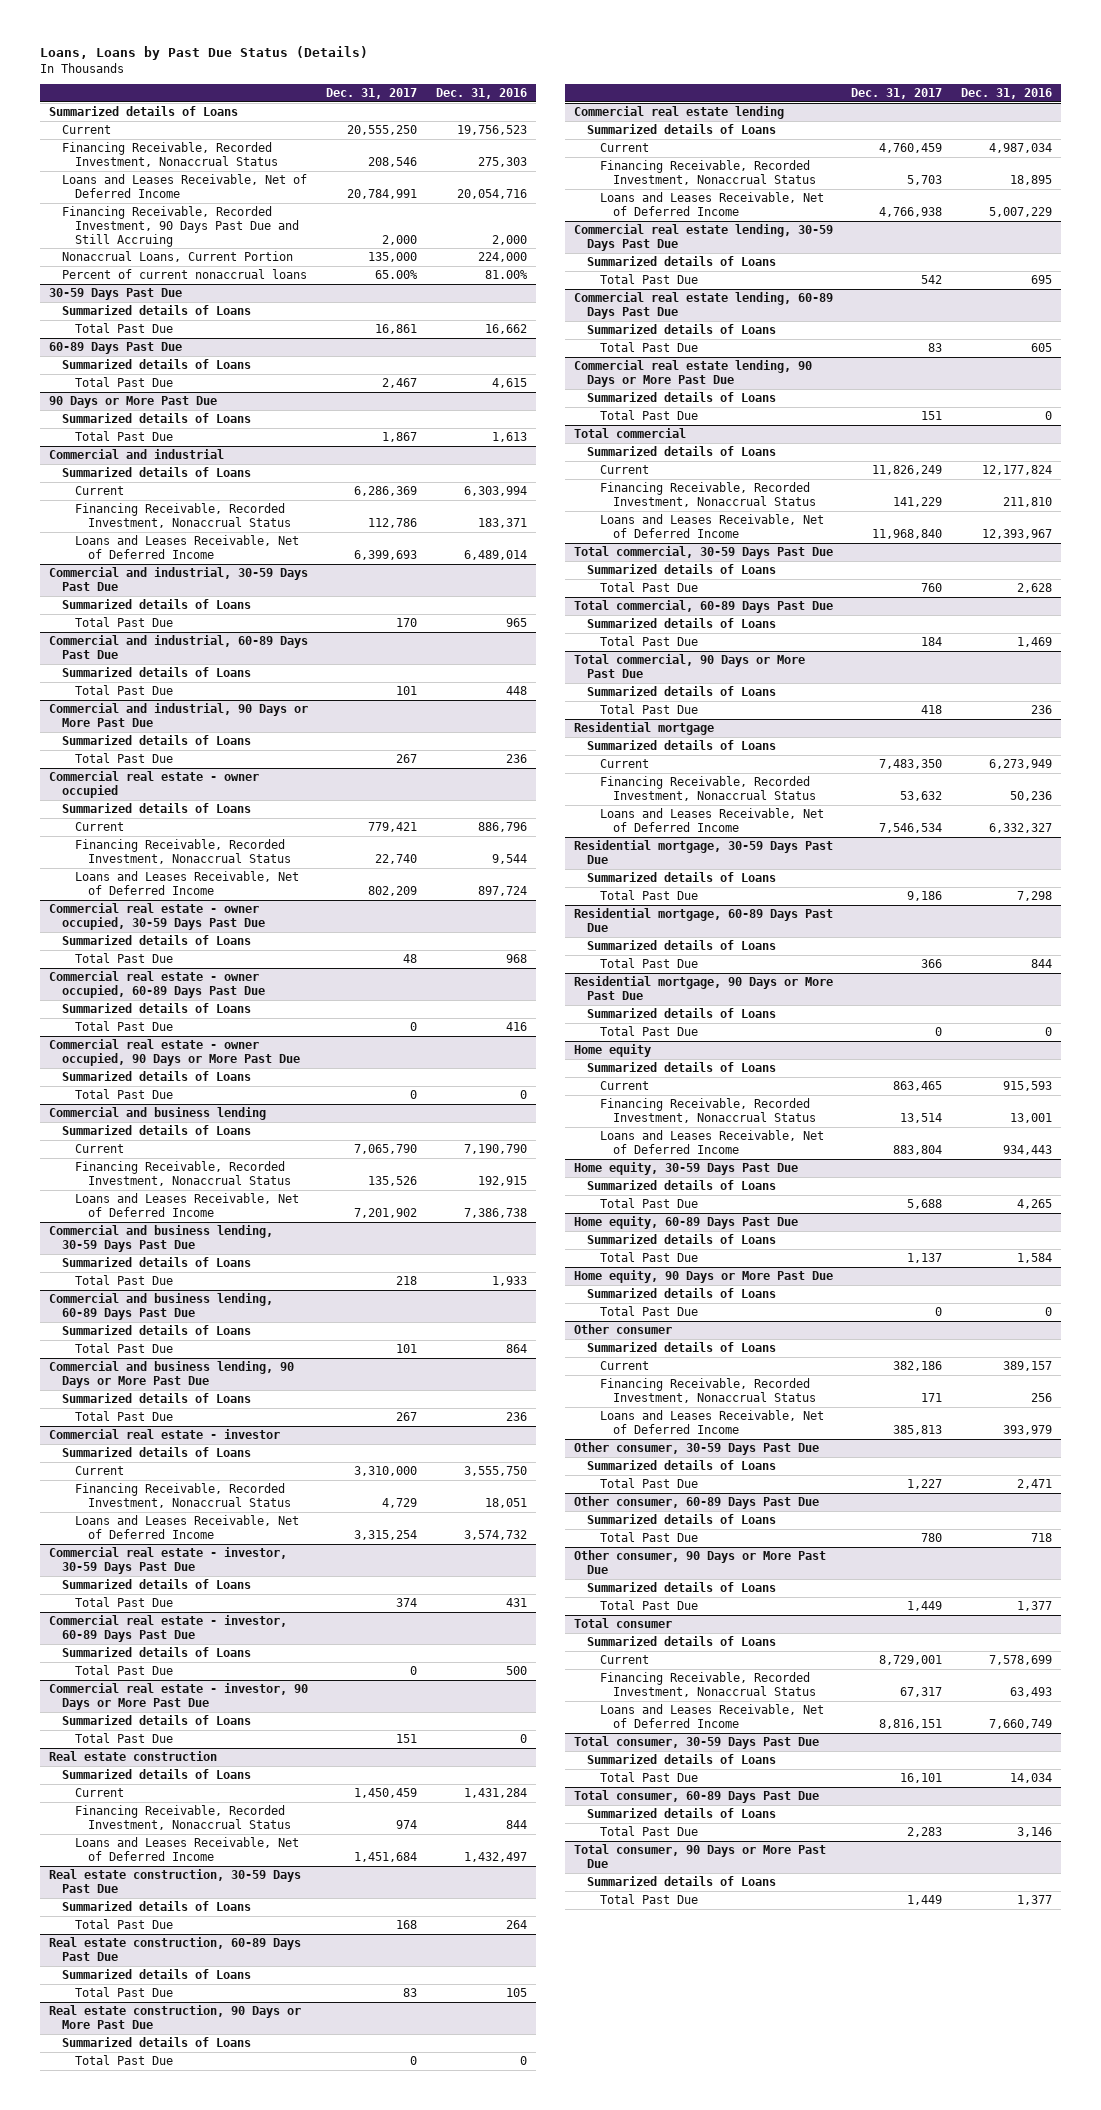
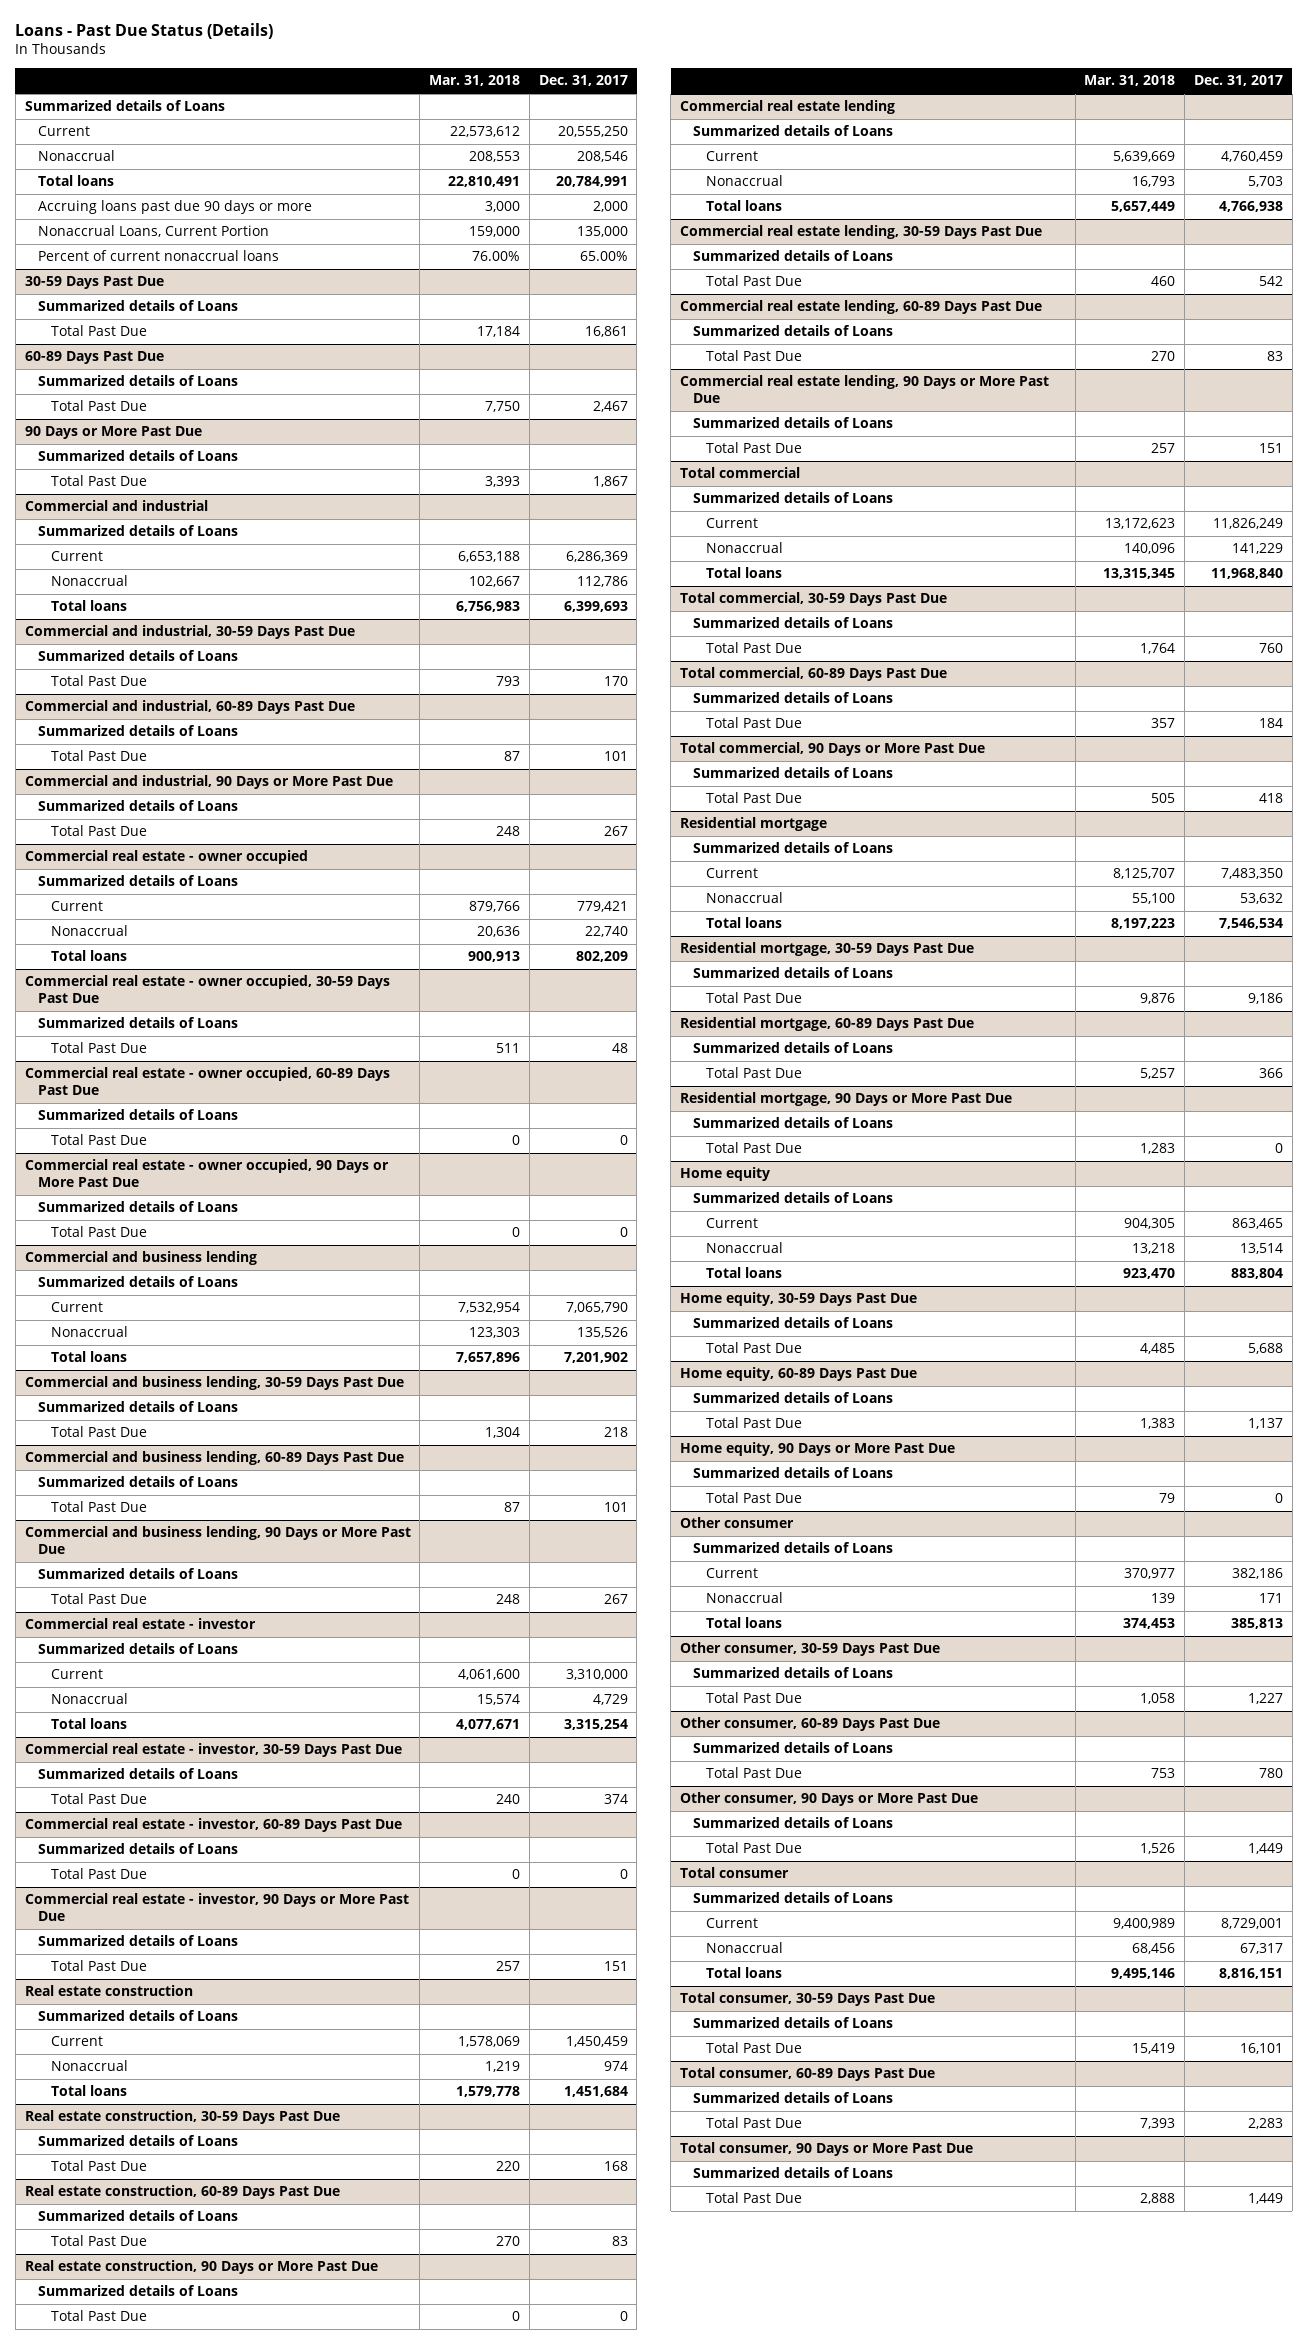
[39,46,368,61] Loans, Loans by Past Due Status (Details) -> [15,23,274,40] Loans - Past Due Status (Details)
[435,88,527,100] Dec. 31, 2016 -> none
none -> [429,75,521,87] Mar. 31, 2018
[61,141,278,167] Financing Receivable, Recorded Investment, Nonaccrual Status -> [37,150,115,162] Nonaccrual
[61,173,307,198] Loans and Leases Receivable, Net of Deferred Income -> [37,175,114,187] Total loans
[61,205,299,247] Financing Receivable, Recorded Investment, 90 Days Past Due and Still Accruing -> [37,200,312,215] Accruing loans past due 90 days or more
[74,502,291,528] Financing Receivable, Recorded Investment, Nonaccrual Status -> [50,575,128,587] Nonaccrual
[74,534,299,559] Loans and Leases Receivable, Net of Deferred Income -> [50,600,127,612] Total loans
[74,838,291,864] Financing Receivable, Recorded Investment, Nonaccrual Status -> [50,925,128,937] Nonaccrual
[74,870,299,895] Loans and Leases Receivable, Net of Deferred Income -> [50,950,127,962] Total loans
[74,1160,291,1186] Financing Receivable, Recorded Investment, Nonaccrual Status -> [50,1326,128,1338] Nonaccrual
[74,1192,299,1217] Loans and Leases Receivable, Net of Deferred Income -> [50,1351,127,1363] Total loans
[74,1482,291,1508] Financing Receivable, Recorded Investment, Nonaccrual Status -> [50,1693,128,1705] Nonaccrual
[74,1514,299,1539] Loans and Leases Receivable, Net of Deferred Income -> [50,1718,127,1730] Total loans
[74,1804,291,1830] Financing Receivable, Recorded Investment, Nonaccrual Status -> [50,2060,128,2072] Nonaccrual
[74,1836,299,1861] Loans and Leases Receivable, Net of Deferred Income -> [50,2085,127,2097] Total loans
[599,159,816,185] Financing Receivable, Recorded Investment, Nonaccrual Status -> [705,175,783,187] Nonaccrual
[599,191,824,216] Loans and Leases Receivable, Net of Deferred Income -> [705,200,782,212] Total loans
[599,481,816,507] Financing Receivable, Recorded Investment, Nonaccrual Status -> [705,542,783,554] Nonaccrual
[599,513,824,538] Loans and Leases Receivable, Net of Deferred Income -> [705,567,782,579] Total loans
[599,775,816,801] Financing Receivable, Recorded Investment, Nonaccrual Status -> [705,892,783,904] Nonaccrual
[599,807,824,832] Loans and Leases Receivable, Net of Deferred Income -> [705,917,782,929] Total loans
[599,1097,816,1123] Financing Receivable, Recorded Investment, Nonaccrual Status -> [705,1242,783,1254] Nonaccrual
[599,1129,824,1154] Loans and Leases Receivable, Net of Deferred Income -> [705,1267,782,1279] Total loans
[599,1377,816,1403] Financing Receivable, Recorded Investment, Nonaccrual Status -> [705,1592,783,1604] Nonaccrual
[599,1409,824,1434] Loans and Leases Receivable, Net of Deferred Income -> [705,1617,782,1629] Total loans
[599,1671,816,1697] Financing Receivable, Recorded Investment, Nonaccrual Status -> [705,1942,783,1954] Nonaccrual
[599,1703,824,1728] Loans and Leases Receivable, Net of Deferred Income -> [705,1967,782,1979] Total loans

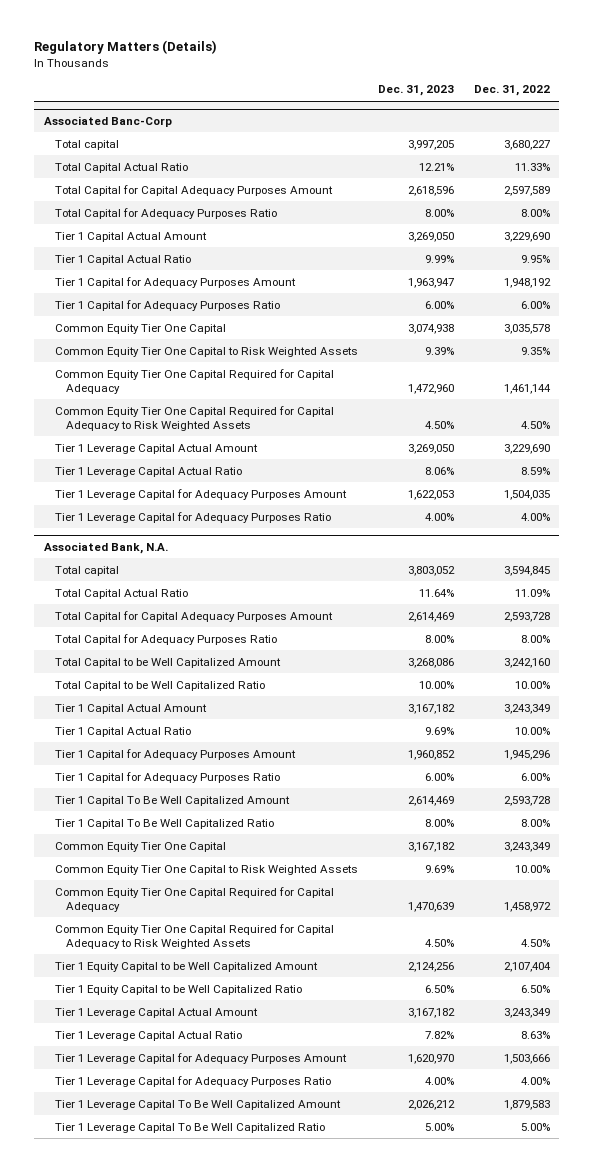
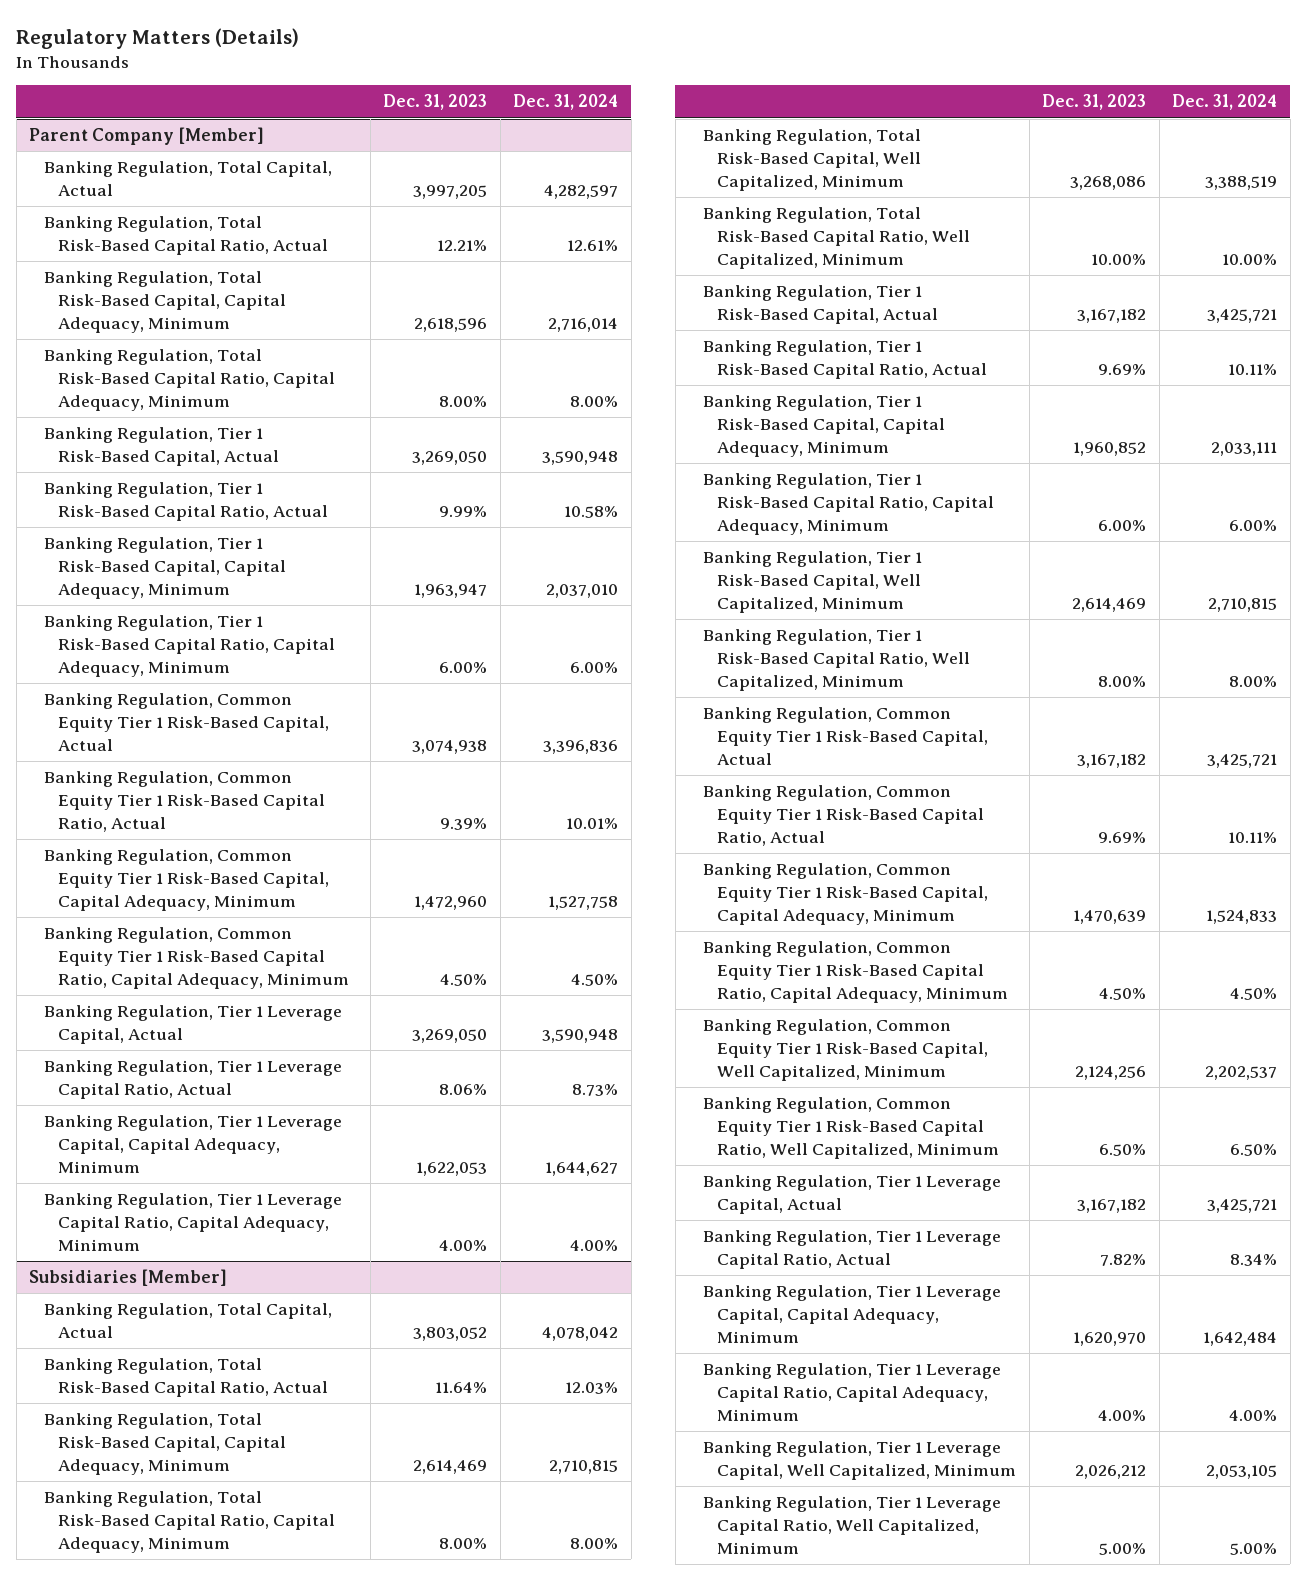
[473,85,550,97] Dec. 31, 2022 -> none
none -> [513,94,619,111] Dec. 31, 2024
[54,405,334,431] Common Equity Tier One Capital Required for Capital Adequacy to Risk Weighted Assets -> none
[54,923,334,949] Common Equity Tier One Capital Required for Capital Adequacy to Risk Weighted Assets -> none
[54,984,302,995] Tier 1 Equity Capital to be Well Capitalized Ratio -> none
[43,115,172,127] Associated Banc-Corp -> [29,127,265,146] Parent Company [Member]
[54,139,119,150] Total capital -> [43,161,332,197] Banking Regulation, Total Capital, Actual
[54,162,188,173] Total Capital Actual Ratio -> [43,216,329,256] Banking Regulation, Total Risk-Based Capital Ratio, Actual
[54,184,333,196] Total Capital for Capital Adequacy Purposes Amount -> [43,271,287,333] Banking Regulation, Total Risk-Based Capital, Capital Adequacy, Minimum
[54,207,277,219] Total Capital for Adequacy Purposes Ratio -> [43,349,336,411] Banking Regulation, Total Risk-Based Capital Ratio, Capital Adequacy, Minimum
[54,231,207,242] Tier 1 Capital Actual Amount -> [43,427,280,467] Banking Regulation, Tier 1 Risk-Based Capital, Actual
[54,254,191,265] Tier 1 Capital Actual Ratio -> [43,482,329,522] Banking Regulation, Tier 1 Risk-Based Capital Ratio, Actual
[54,276,296,288] Tier 1 Capital for Adequacy Purposes Amount -> [43,537,287,599] Banking Regulation, Tier 1 Risk-Based Capital, Capital Adequacy, Minimum
[54,299,280,311] Tier 1 Capital for Adequacy Purposes Ratio -> [43,615,336,677] Banking Regulation, Tier 1 Risk-Based Capital Ratio, Capital Adequacy, Minimum
[54,323,226,334] Common Equity Tier One Capital -> [43,693,330,751] Banking Regulation, Common Equity Tier 1 Risk-Based Capital, Actual
[54,346,358,357] Common Equity Tier One Capital to Risk Weighted Assets -> [43,771,326,832] Banking Regulation, Common Equity Tier 1 Risk-Based Capital Ratio, Actual
[54,368,334,394] Common Equity Tier One Capital Required for Capital Adequacy -> [43,849,330,911] Banking Regulation, Common Equity Tier 1 Risk-Based Capital, Capital Adequacy, Minimum
none -> [43,927,350,989] Banking Regulation, Common Equity Tier 1 Risk-Based Capital Ratio, Capital Adequacy, Minimum
[54,443,258,454] Tier 1 Leverage Capital Actual Amount -> [43,1005,342,1045] Banking Regulation, Tier 1 Leverage Capital, Actual
[54,466,242,477] Tier 1 Leverage Capital Actual Ratio -> [43,1060,342,1100] Banking Regulation, Tier 1 Leverage Capital Ratio, Actual
[54,488,347,500] Tier 1 Leverage Capital for Adequacy Purposes Amount -> [43,1115,342,1173] Banking Regulation, Tier 1 Leverage Capital, Capital Adequacy, Minimum
[54,511,331,523] Tier 1 Leverage Capital for Adequacy Purposes Ratio -> [43,1193,342,1251] Banking Regulation, Tier 1 Leverage Capital Ratio, Capital Adequacy, Minimum
[43,541,168,554] Associated Bank, N.A. -> [29,1269,228,1287] Subsidiaries [Member]
[54,565,119,576] Total capital -> [43,1303,332,1339] Banking Regulation, Total Capital, Actual
[54,588,188,599] Total Capital Actual Ratio -> [43,1358,329,1398] Banking Regulation, Total Risk-Based Capital Ratio, Actual
[54,610,333,622] Total Capital for Capital Adequacy Purposes Amount -> [43,1413,287,1475] Banking Regulation, Total Risk-Based Capital, Capital Adequacy, Minimum
[54,633,277,645] Total Capital for Adequacy Purposes Ratio -> [43,1491,336,1553] Banking Regulation, Total Risk-Based Capital Ratio, Capital Adequacy, Minimum
[54,657,281,668] Total Capital to be Well Capitalized Amount -> [702,129,921,191] Banking Regulation, Total Risk-Based Capital, Well Capitalized, Minimum
[54,680,265,691] Total Capital to be Well Capitalized Ratio -> [702,207,970,269] Banking Regulation, Total Risk-Based Capital Ratio, Well Capitalized, Minimum
[54,703,207,714] Tier 1 Capital Actual Amount -> [702,285,938,325] Banking Regulation, Tier 1 Risk-Based Capital, Actual
[54,726,191,737] Tier 1 Capital Actual Ratio -> [702,340,987,380] Banking Regulation, Tier 1 Risk-Based Capital Ratio, Actual
[54,748,296,760] Tier 1 Capital for Adequacy Purposes Amount -> [702,395,945,457] Banking Regulation, Tier 1 Risk-Based Capital, Capital Adequacy, Minimum
[54,771,280,783] Tier 1 Capital for Adequacy Purposes Ratio -> [702,473,994,535] Banking Regulation, Tier 1 Risk-Based Capital Ratio, Capital Adequacy, Minimum
[54,795,290,806] Tier 1 Capital To Be Well Capitalized Amount -> [702,551,922,613] Banking Regulation, Tier 1 Risk-Based Capital, Well Capitalized, Minimum
[54,818,274,829] Tier 1 Capital To Be Well Capitalized Ratio -> [702,629,970,691] Banking Regulation, Tier 1 Risk-Based Capital Ratio, Well Capitalized, Minimum
[54,841,226,852] Common Equity Tier One Capital -> [702,707,988,765] Banking Regulation, Common Equity Tier 1 Risk-Based Capital, Actual
[54,864,358,875] Common Equity Tier One Capital to Risk Weighted Assets -> [702,785,984,846] Banking Regulation, Common Equity Tier 1 Risk-Based Capital Ratio, Actual
[54,886,334,912] Common Equity Tier One Capital Required for Capital Adequacy -> [702,863,988,925] Banking Regulation, Common Equity Tier 1 Risk-Based Capital, Capital Adequacy, Minimum
none -> [702,941,1008,1003] Banking Regulation, Common Equity Tier 1 Risk-Based Capital Ratio, Capital Adequacy, Minimum
[54,961,318,972] Tier 1 Equity Capital to be Well Capitalized Amount -> [702,1019,988,1081] Banking Regulation, Common Equity Tier 1 Risk-Based Capital, Well Capitalized, Minimum
none -> [702,1097,999,1159] Banking Regulation, Common Equity Tier 1 Risk-Based Capital Ratio, Well Capitalized, Minimum
[54,1007,258,1018] Tier 1 Leverage Capital Actual Amount -> [702,1175,1001,1215] Banking Regulation, Tier 1 Leverage Capital, Actual
[54,1030,242,1041] Tier 1 Leverage Capital Actual Ratio -> [702,1230,1001,1270] Banking Regulation, Tier 1 Leverage Capital Ratio, Actual
[54,1052,347,1064] Tier 1 Leverage Capital for Adequacy Purposes Amount -> [702,1285,1001,1343] Banking Regulation, Tier 1 Leverage Capital, Capital Adequacy, Minimum
[54,1075,331,1087] Tier 1 Leverage Capital for Adequacy Purposes Ratio -> [702,1363,1001,1421] Banking Regulation, Tier 1 Leverage Capital Ratio, Capital Adequacy, Minimum
[54,1099,341,1110] Tier 1 Leverage Capital To Be Well Capitalized Amount -> [702,1441,1016,1481] Banking Regulation, Tier 1 Leverage Capital, Well Capitalized, Minimum
[54,1122,325,1133] Tier 1 Leverage Capital To Be Well Capitalized Ratio -> [702,1496,1001,1554] Banking Regulation, Tier 1 Leverage Capital Ratio, Well Capitalized, Minimum

